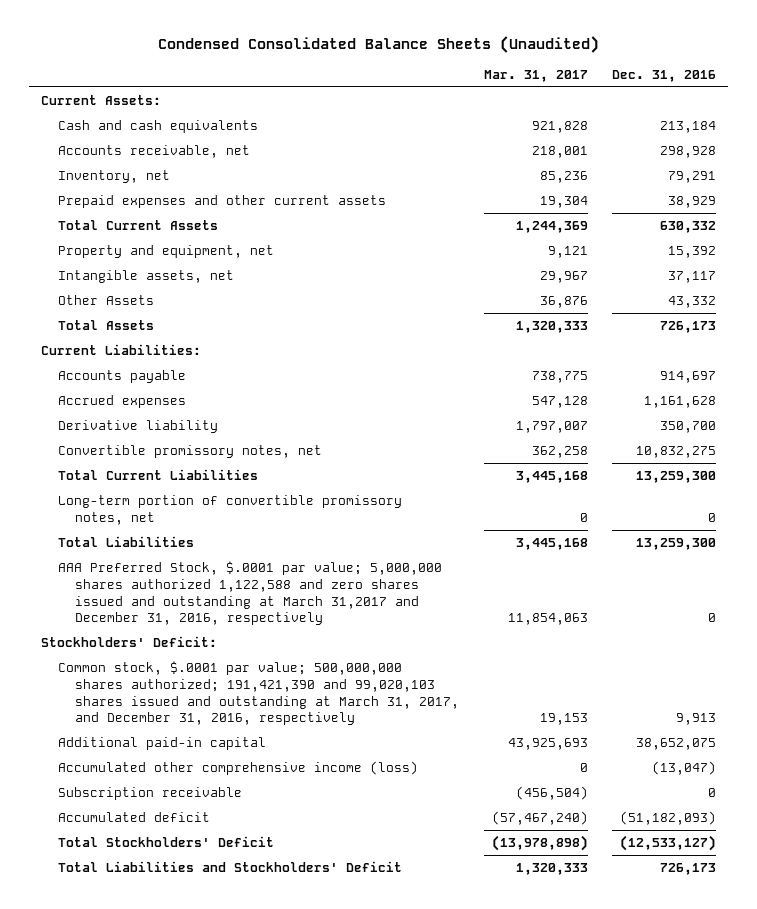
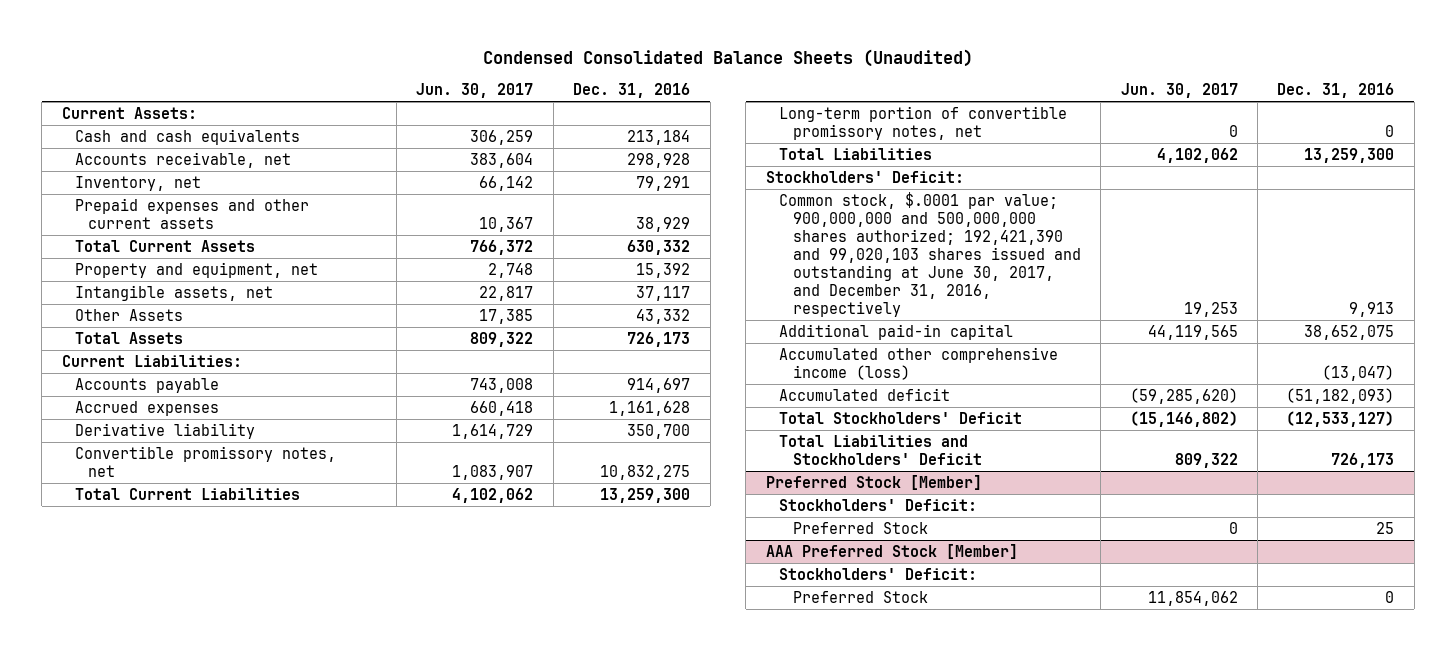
[483,69,588,82] Mar. 31, 2017 -> none
none -> [416,82,534,98] Jun. 30, 2017
[58,560,443,626] AAA Preferred Stock, $.0001 par value; 5,000,000 shares authorized 1,122,588 and zero shares issued and outstanding at March 31,2017 and December 31, 2016, respectively -> none
[58,660,460,726] Common stock, $.0001 par value; 500,000,000 shares authorized; 191,421,390 and 99,020,103 shares issued and outstanding at March 31, 2017, and December 31, 2016, respectively -> [779,191,1081,318] Common stock, $.0001 par value; 900,000,000 and 500,000,000 shares authorized; 192,421,390 and 99,020,103 shares issued and outstanding at June 30, 2017, and December 31, 2016, respectively
[58,786,243,800] Subscription receivable -> none
none -> [765,474,982,490] Preferred Stock [Member]
none -> [779,498,978,511] Stockholders' Deficit:
none -> [792,521,928,534] Preferred Stock
none -> [765,543,1018,559] AAA Preferred Stock [Member]
none -> [779,567,978,580] Stockholders' Deficit:
none -> [792,590,928,603] Preferred Stock

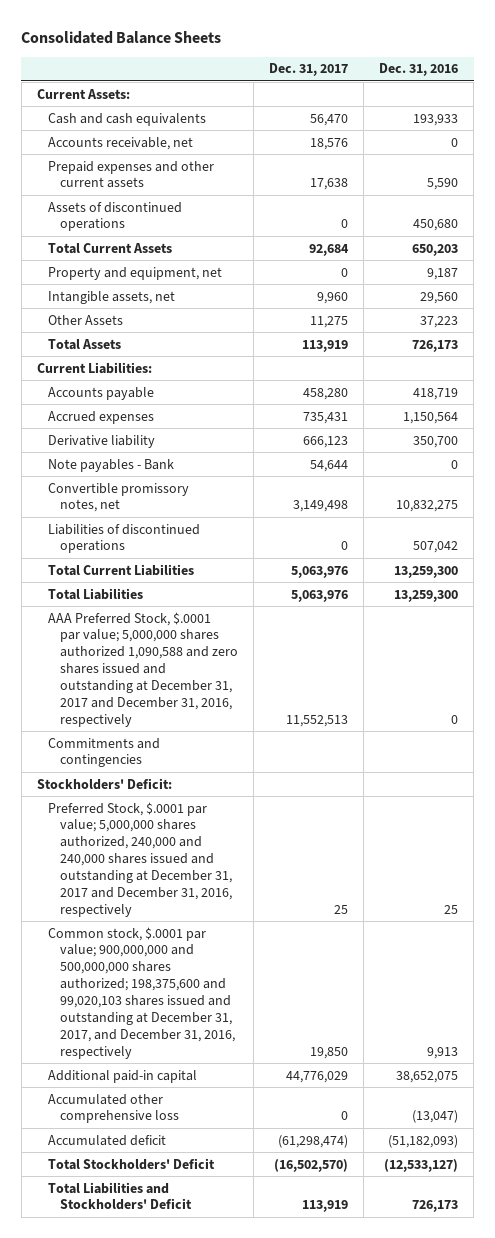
[483,48,974,67] Condensed Consolidated Balance Sheets (Unaudited) -> [21,30,222,44] Consolidated Balance Sheets
[416,82,534,98] Jun. 30, 2017 -> none
none -> [268,63,348,77] Dec. 31, 2017
[75,175,202,191] Inventory, net -> none
[627,129,691,145] 213,184 -> [413,113,459,126] 193,933
[627,152,691,168] 298,928 -> [451,137,459,147] 0
[636,216,691,232] 38,929 -> [427,178,459,191] 5,590
none -> [48,201,183,232] Assets of discontinued operations
[627,239,691,255] 630,332 -> [412,243,459,256] 650,203
[636,262,691,278] 15,392 -> [427,267,459,280] 9,187
[636,285,691,301] 37,117 -> [420,291,459,304] 29,560
[636,308,691,324] 43,332 -> [420,315,459,328] 37,223
[627,377,691,393] 914,697 -> [413,387,459,400] 418,719
[609,400,691,416] 1,161,628 -> [403,411,459,424] 1,150,564
none -> [48,458,175,472] Note payables - Bank
none -> [48,523,201,554] Liabilities of discontinued operations
[779,105,1068,140] Long-term portion of convertible promissory notes, net -> none
none -> [48,611,238,727] AAA Preferred Stock, $.0001 par value; 5,000,000 shares authorized 1,090,588 and zero shares issued and outstanding at December 31, 2017 and December 31, 2016, respectively
none -> [48,737,161,768] Commitments and contingencies
none -> [48,801,232,917] Preferred Stock, $.0001 par value; 5,000,000 shares authorized, 240,000 and 240,000 shares issued and outstanding at December 31, 2017 and December 31, 2016, respectively
[779,191,1081,318] Common stock, $.0001 par value; 900,000,000 and 500,000,000 shares authorized; 192,421,390 and 99,020,103 shares issued and outstanding at June 30, 2017, and December 31, 2016, respectively -> [48,926,235,1059] Common stock, $.0001 par value; 900,000,000 and 500,000,000 shares authorized; 198,375,600 and 99,020,103 shares issued and outstanding at December 31, 2017, and December 31, 2016, respectively
[779,346,1059,380] Accumulated other comprehensive income (loss) -> [48,1093,179,1124] Accumulated other comprehensive loss
[765,474,982,490] Preferred Stock [Member] -> none
[779,498,978,511] Stockholders' Deficit: -> none
[792,521,928,534] Preferred Stock -> none
[765,543,1018,559] AAA Preferred Stock [Member] -> none
[779,567,978,580] Stockholders' Deficit: -> none
[792,590,928,603] Preferred Stock -> none

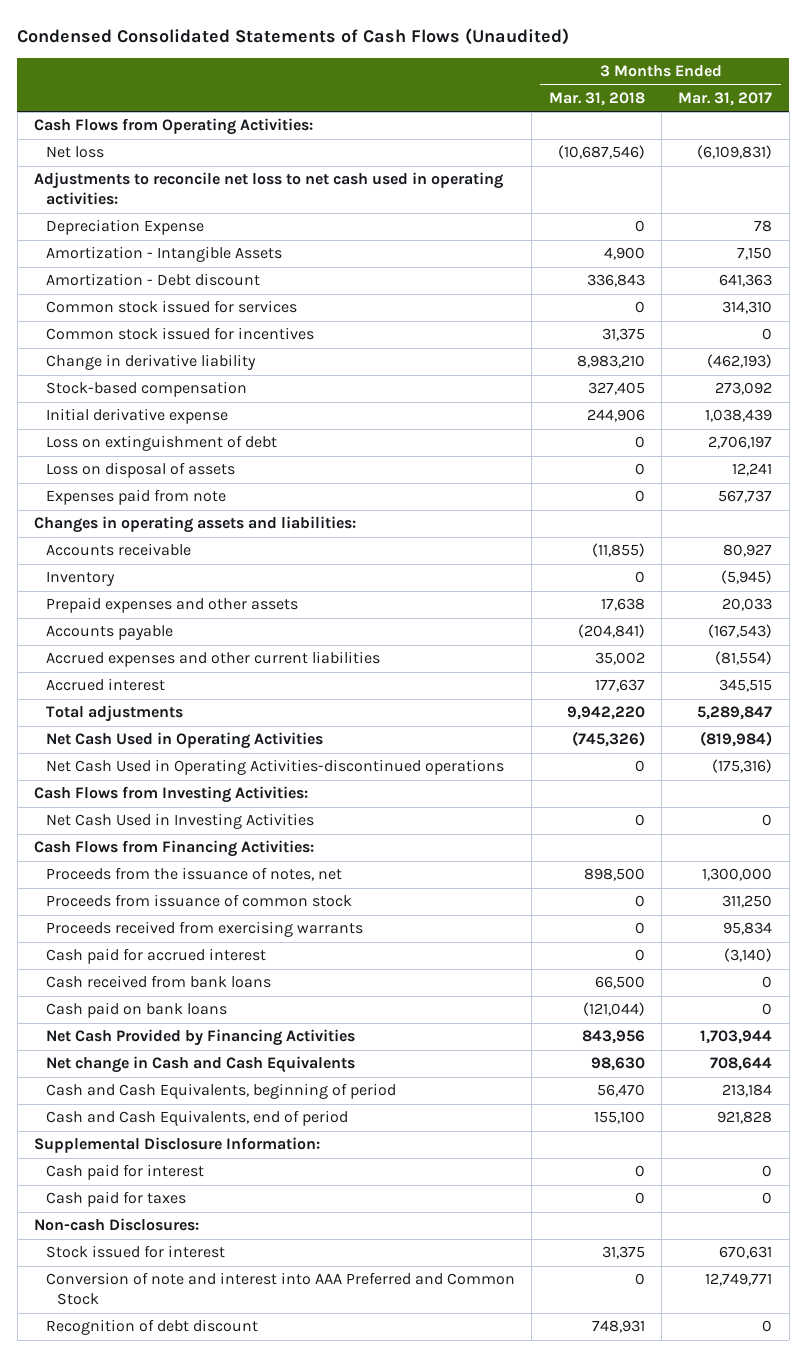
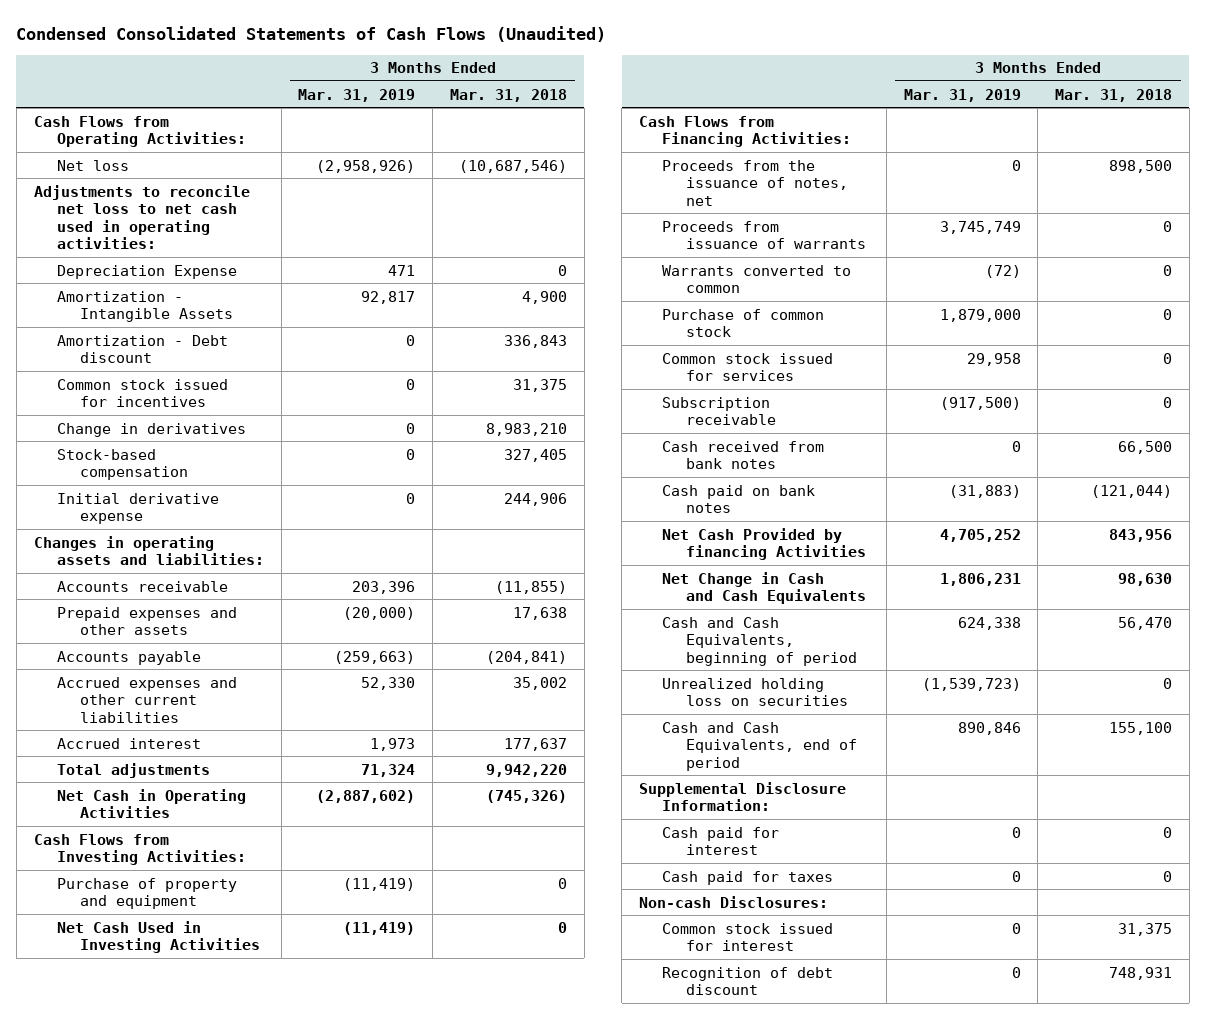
[678,91,773,106] Mar. 31, 2017 -> none
none -> [298,88,416,102] Mar. 31, 2019
[45,354,256,371] Change in derivative liability -> [56,422,246,437] Change in derivatives
[45,435,277,452] Loss on extinguishment of debt -> none
[45,462,235,479] Loss on disposal of assets -> none
[45,489,226,506] Expenses paid from note -> none
[45,571,115,587] Inventory -> none
[45,759,504,776] Net Cash Used in Operating Activities-discontinued operations -> none
[45,732,323,750] Net Cash Used in Operating Activities -> [56,788,246,819] Net Cash in Operating Activities
none -> [56,877,237,910] Purchase of property and equipment
[45,921,363,938] Proceeds received from exercising warrants -> none
[45,948,266,965] Cash paid for accrued interest -> none
none -> [662,220,866,250] Proceeds from issuance of warrants
none -> [662,264,852,294] Warrants converted to common
[45,894,352,908] Proceeds from issuance of common stock -> [662,308,825,338] Purchase of common stock
[45,300,297,314] Common stock issued for services -> [662,352,834,382] Common stock issued for services
none -> [662,396,776,426] Subscription receivable
[45,975,271,989] Cash received from bank loans -> [662,440,825,470] Cash received from bank notes
[45,1002,227,1019] Cash paid on bank loans -> [662,484,816,514] Cash paid on bank notes
[45,1029,355,1047] Net Cash Provided by Financing Activities -> [662,527,866,561] Net Cash Provided by financing Activities
[45,1056,355,1074] Net change in Cash and Cash Equivalents -> [662,571,866,605] Net Change in Cash and Cash Equivalents
none -> [662,677,848,707] Unrealized holding loss on securities
[45,1272,515,1306] Conversion of note and interest into AAA Preferred and Common Stock -> none
[45,1245,225,1259] Stock issued for interest -> [662,922,834,952] Common stock issued for interest

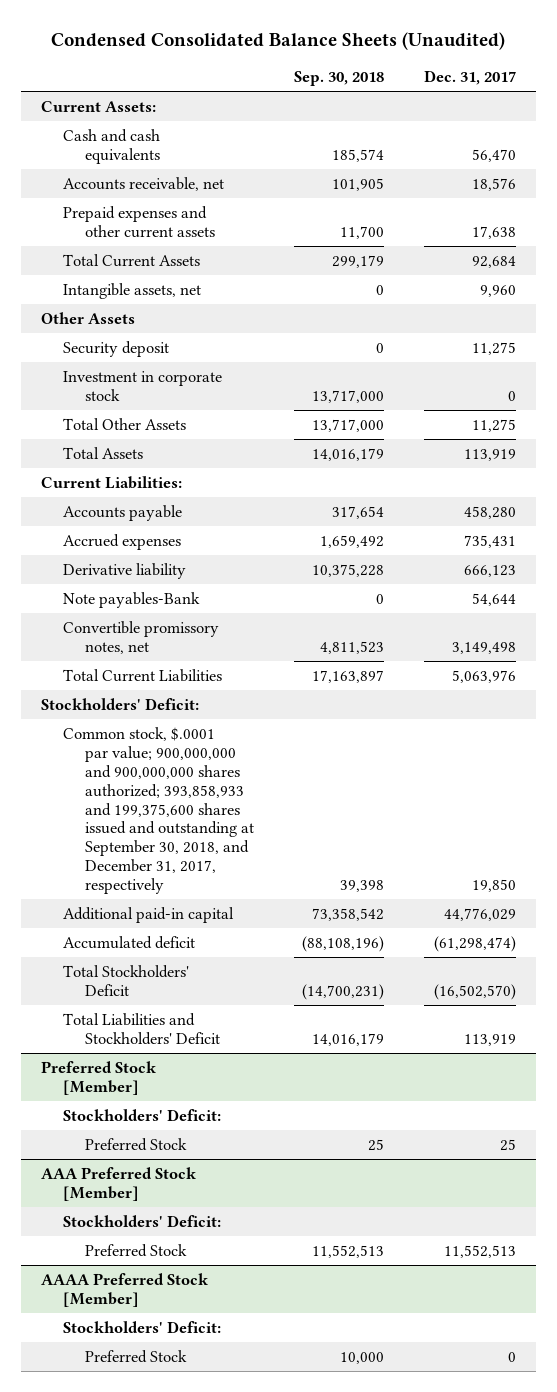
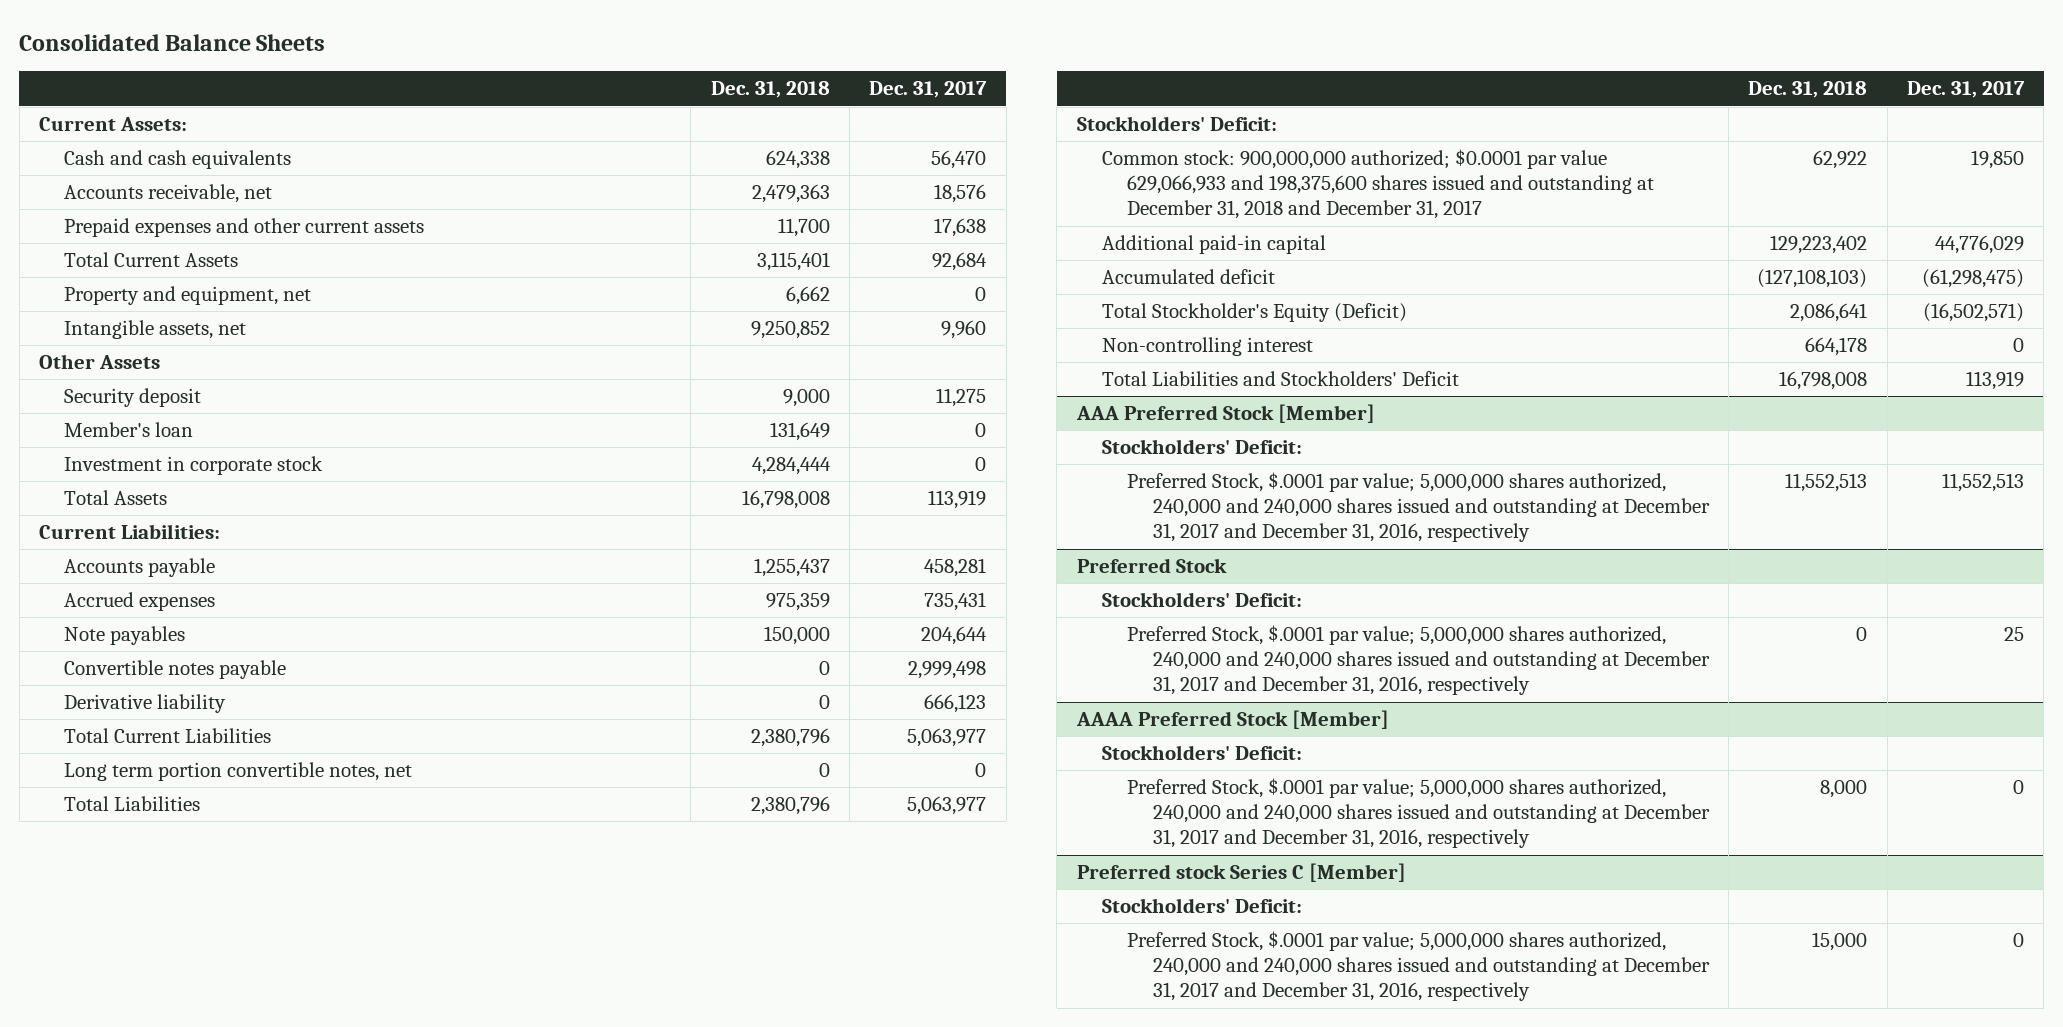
[51,31,506,50] Condensed Consolidated Balance Sheets (Unaudited) -> [19,33,326,51] Consolidated Balance Sheets
[294,71,385,87] Sep. 30, 2018 -> none
none -> [710,81,830,99] Dec. 31, 2018
none -> [64,286,312,306] Property and equipment, net
none -> [64,422,194,438] Member's loan
[62,417,186,430] Total Other Assets -> none
[464,505,517,519] 458,280 -> [924,558,987,578] 458,281
none -> [64,626,186,646] Note payables
none -> [64,660,287,680] Convertible notes payable
[62,591,200,608] Note payables-Bank -> none
[62,620,219,654] Convertible promissory notes, net -> none
[452,669,517,683] 5,063,976 -> [907,728,987,748] 5,063,977
none -> [64,762,413,782] Long term portion convertible notes, net
none -> [64,796,201,812] Total Liabilities
[62,726,255,895] Common stock, $.0001 par value; 900,000,000 and 900,000,000 shares authorized; 393,858,933 and 199,375,600 shares issued and outstanding at September 30, 2018, and December 31, 2017, respectively -> [1102,149,1655,220] Common stock: 900,000,000 authorized; $0.0001 par value 629,066,933 and 198,375,600 shares issued and outstanding at December 31, 2018 and December 31, 2017
[434,935,517,952] (61,298,474) -> [1921,269,2024,289] (61,298,475)
[62,964,189,996] Total Stockholders' Deficit -> [1102,303,1408,323] Total Stockholder's Equity (Deficit)
[434,983,517,1000] (16,502,570) -> [1922,303,2024,323] (16,502,571)
none -> [1102,337,1314,357] Non-controlling interest
[40,1060,156,1095] Preferred Stock [Member] -> none
[62,1108,221,1121] Stockholders' Deficit: -> none
[85,1137,188,1151] Preferred Stock -> none
[85,1243,188,1257] Preferred Stock -> [1127,472,1710,543] Preferred Stock, $.0001 par value; 5,000,000 shares authorized, 240,000 and 240,000 shares issued and outstanding at December 31, 2017 and December 31, 2016, respectively
none -> [1076,558,1227,574] Preferred Stock
none -> [1102,592,1303,608] Stockholders' Deficit:
none -> [1127,625,1710,696] Preferred Stock, $.0001 par value; 5,000,000 shares authorized, 240,000 and 240,000 shares issued and outstanding at December 31, 2017 and December 31, 2016, respectively
[85,1349,188,1363] Preferred Stock -> [1127,778,1710,849] Preferred Stock, $.0001 par value; 5,000,000 shares authorized, 240,000 and 240,000 shares issued and outstanding at December 31, 2017 and December 31, 2016, respectively
none -> [1076,863,1406,883] Preferred stock Series C [Member]
none -> [1102,898,1303,914] Stockholders' Deficit:
none -> [1127,931,1710,1002] Preferred Stock, $.0001 par value; 5,000,000 shares authorized, 240,000 and 240,000 shares issued and outstanding at December 31, 2017 and December 31, 2016, respectively

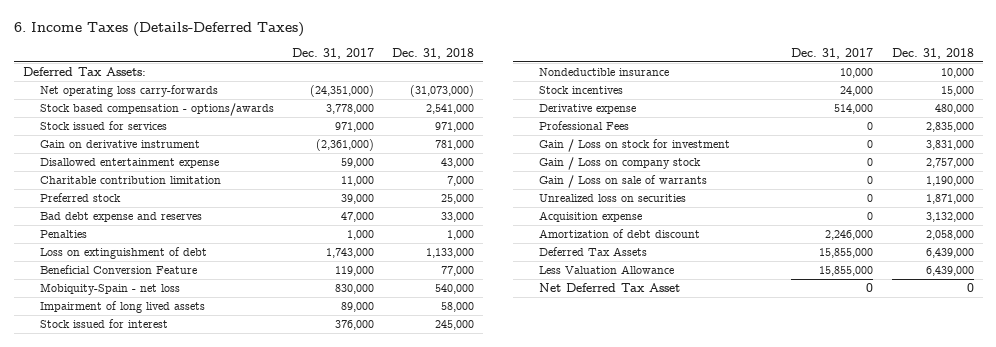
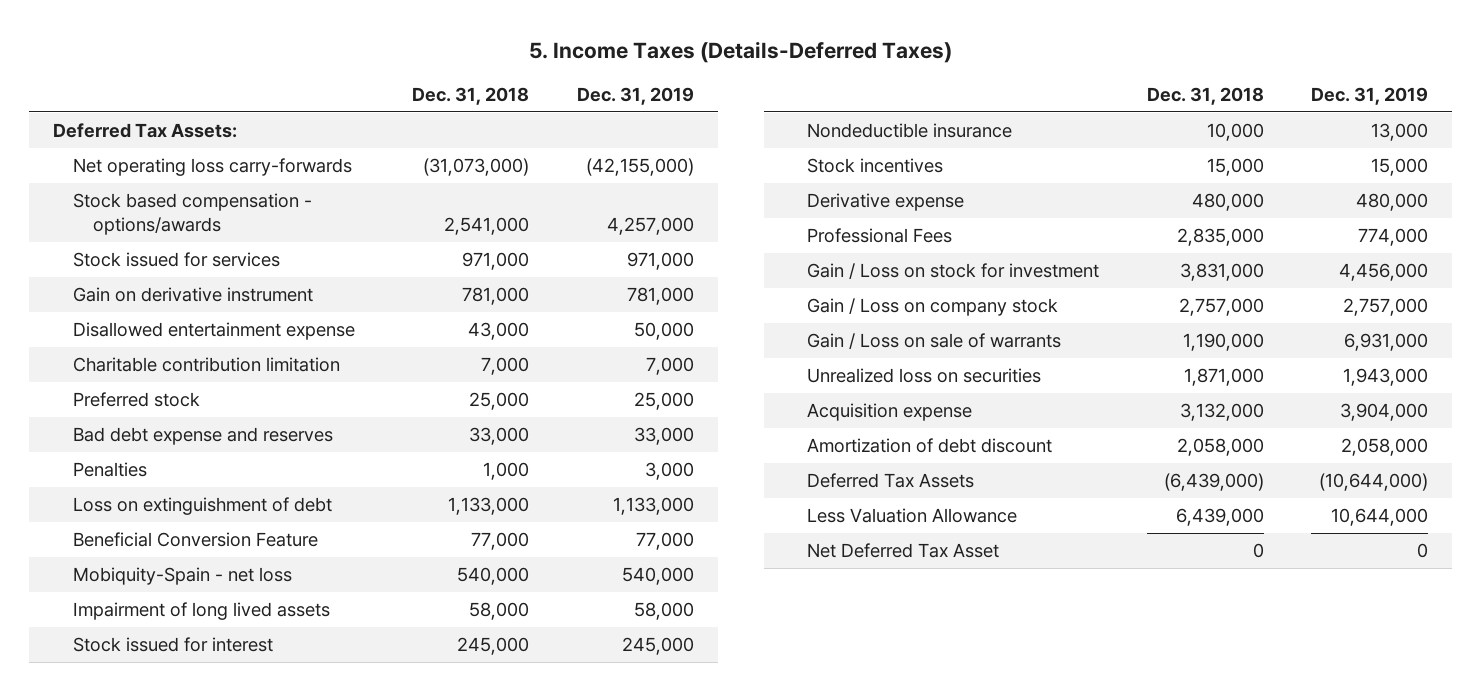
[13,22,304,38] 6. Income Taxes (Details-Deferred Taxes) -> [528,40,952,63] 5. Income Taxes (Details-Deferred Taxes)
[292,48,375,60] Dec. 31, 2017 -> none
none -> [576,86,694,105] Dec. 31, 2019
[925,247,974,258] 6,439,000 -> [1163,473,1264,492] (6,439,000)

